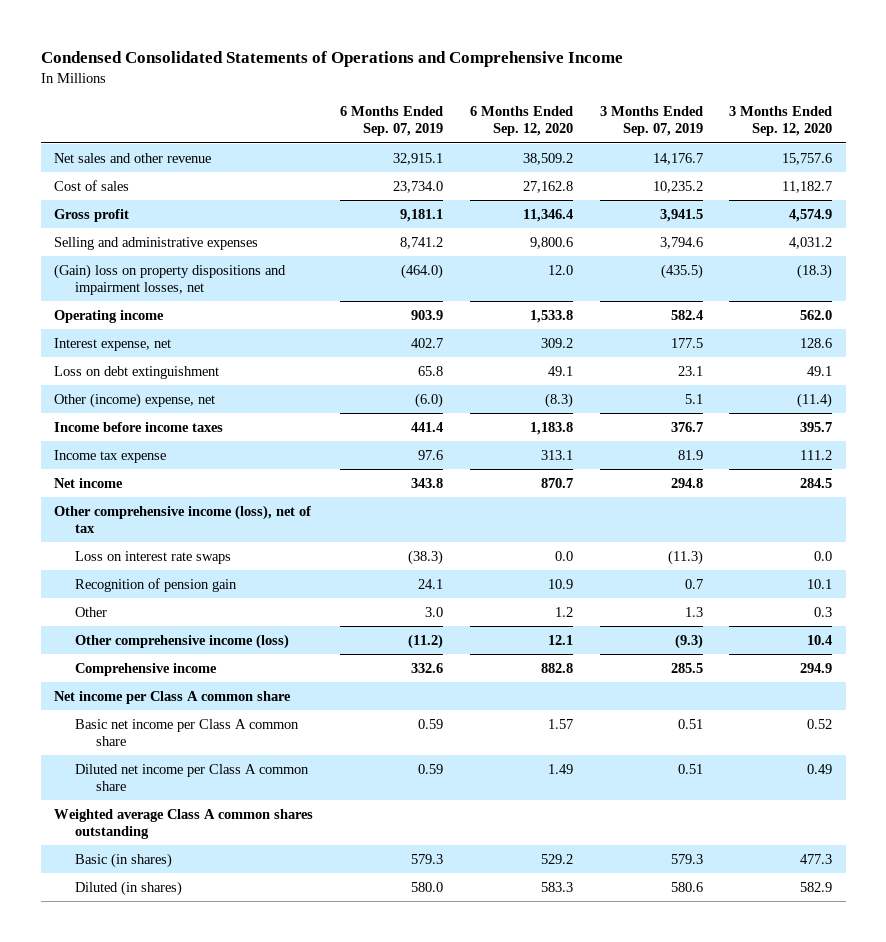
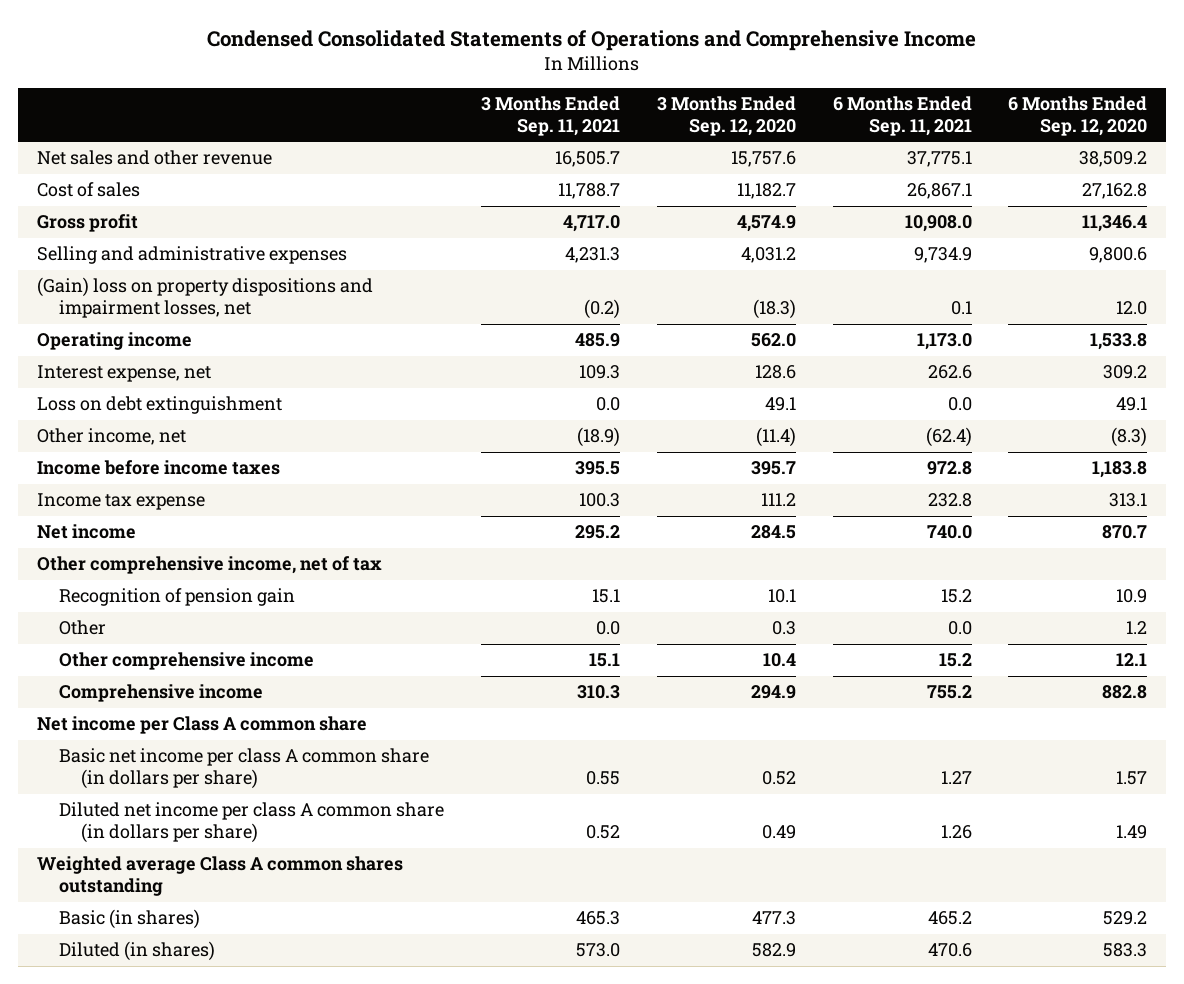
[339,106,443,137] 6 Months Ended Sep. 07, 2019 -> none
[599,106,703,137] 3 Months Ended Sep. 07, 2019 -> none
none -> [480,96,620,136] 3 Months Ended Sep. 11, 2021
none -> [832,96,972,136] 6 Months Ended Sep. 11, 2021
[54,392,216,408] Other (income) expense, net -> [36,428,186,446] Other income, net
[75,550,232,564] Loss on interest rate swaps -> none
[54,504,312,533] Other comprehensive income (loss), net of tax -> [36,556,382,575] Other comprehensive income, net of tax
[75,633,290,649] Other comprehensive income (loss) -> [59,652,315,671] Other comprehensive income
[75,718,300,746] Basic net income per Class A common share -> [59,748,430,790] Basic net income per class A common share (in dollars per share)
[75,763,310,791] Diluted net income per Class A common share -> [59,802,445,844] Diluted net income per class A common share (in dollars per share)

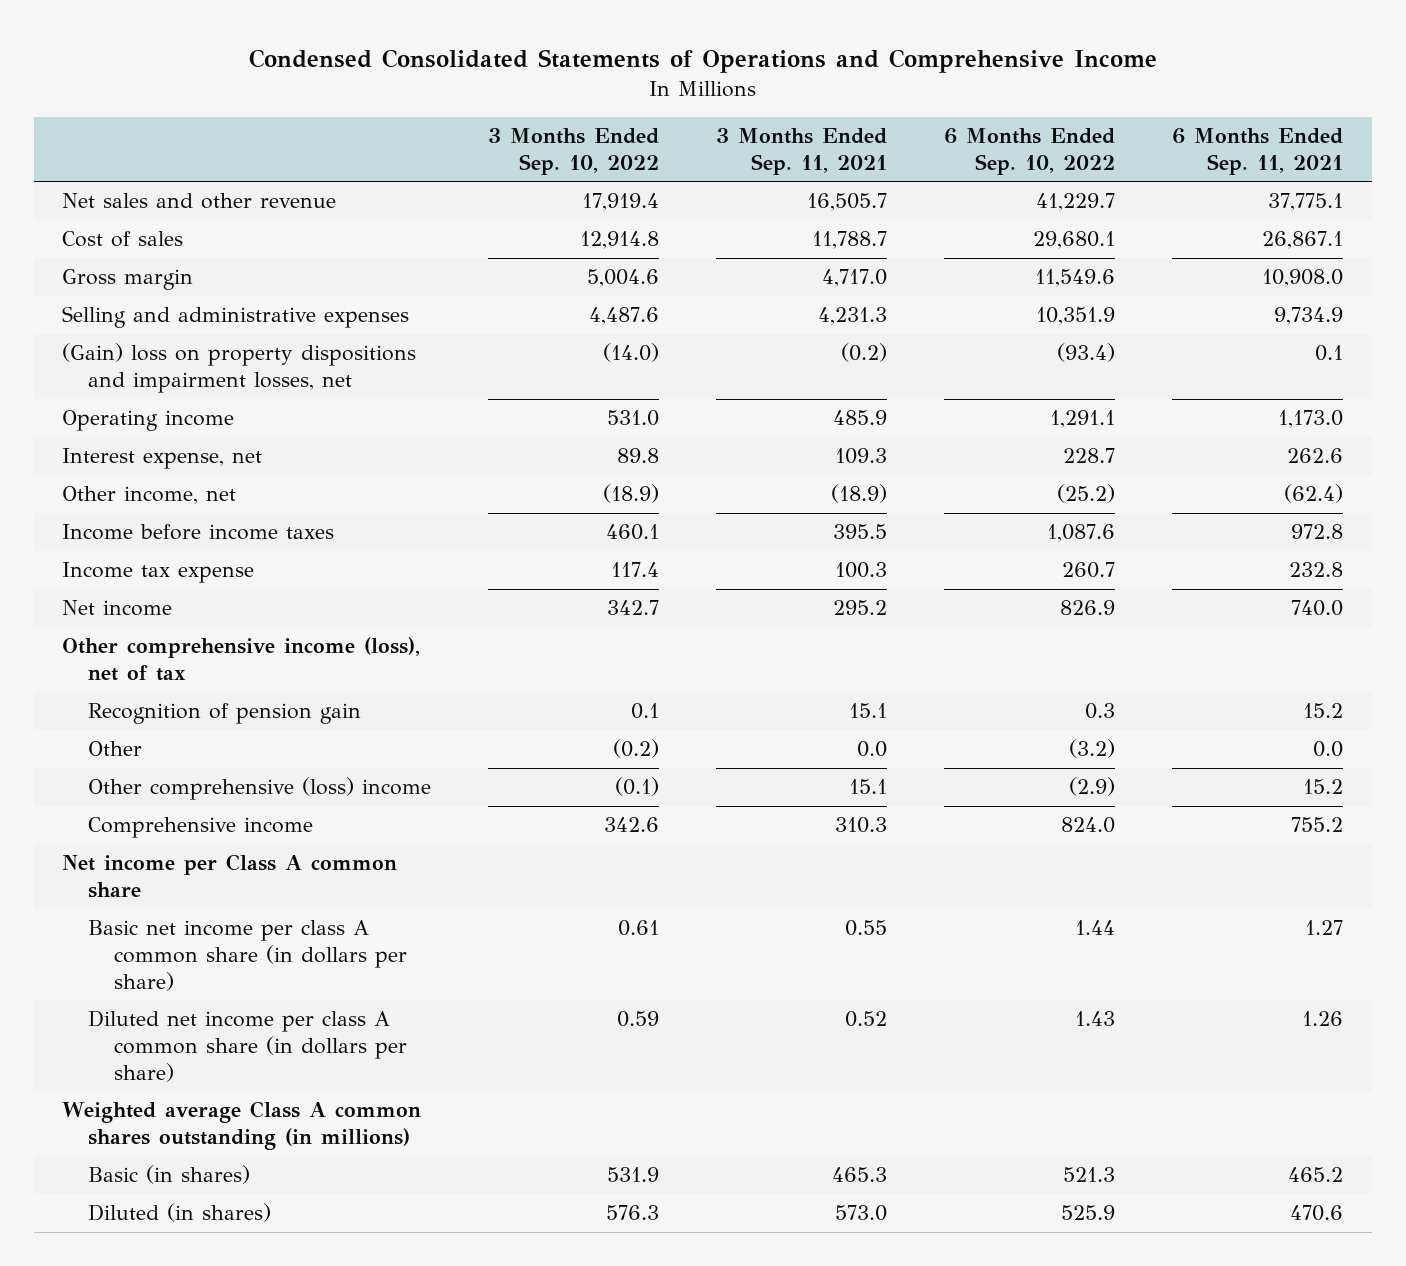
[656,96,796,136] 3 Months Ended Sep. 12, 2020 -> none
[1008,96,1148,136] 6 Months Ended Sep. 12, 2020 -> none
none -> [488,128,660,176] 3 Months Ended Sep. 10, 2022
none -> [944,128,1116,176] 6 Months Ended Sep. 10, 2022
[36,214,138,233] Gross profit -> [62,269,194,291] Gross margin
[36,396,282,415] Loss on debt extinguishment -> none
[36,556,382,575] Other comprehensive income, net of tax -> [62,637,421,682] Other comprehensive income (loss), net of tax
[59,652,315,671] Other comprehensive income -> [87,777,431,801] Other comprehensive (loss) income
[36,856,403,897] Weighted average Class A common shares outstanding -> [62,1101,422,1151] Weighted average Class A common shares outstanding (in millions)

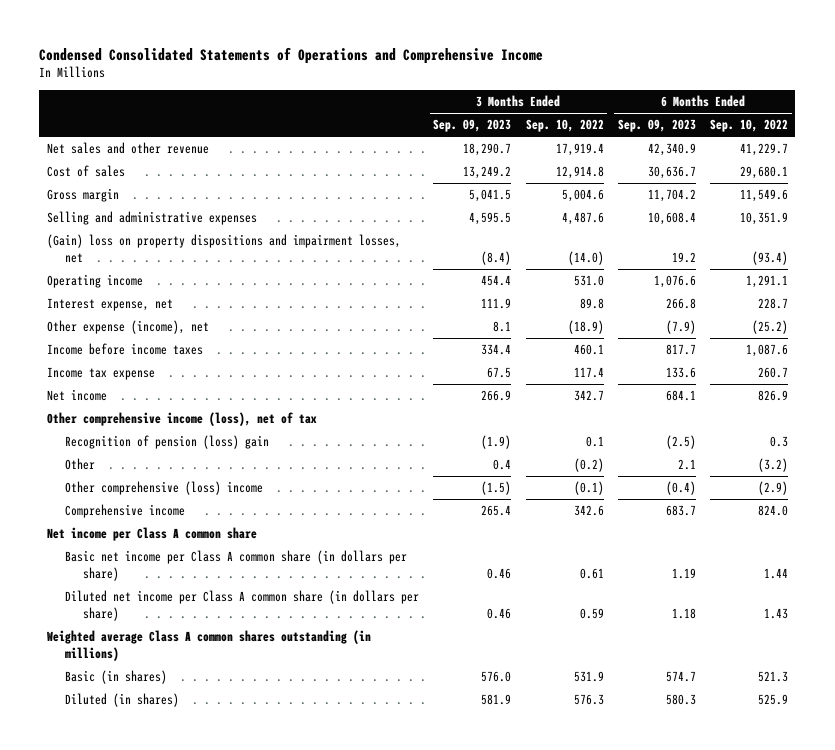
[716,128,888,176] 3 Months Ended Sep. 11, 2021 -> none
[1172,128,1344,176] 6 Months Ended Sep. 11, 2021 -> none
none -> [433,119,512,133] Sep. 09, 2023
none -> [617,119,696,133] Sep. 09, 2023
[62,486,237,505] Other income, net -> [46,320,209,335] Other expense (income), net
[87,703,361,725] Recognition of pension gain -> [64,435,269,450] Recognition of pension (loss) gain
[87,920,407,992] Basic net income per class A common share (in dollars per share) -> [64,550,407,581] Basic net income per Class A common share (in dollars per share)
[87,1010,407,1083] Diluted net income per class A common share (in dollars per share) -> [64,590,419,621] Diluted net income per Class A common share (in dollars per share)

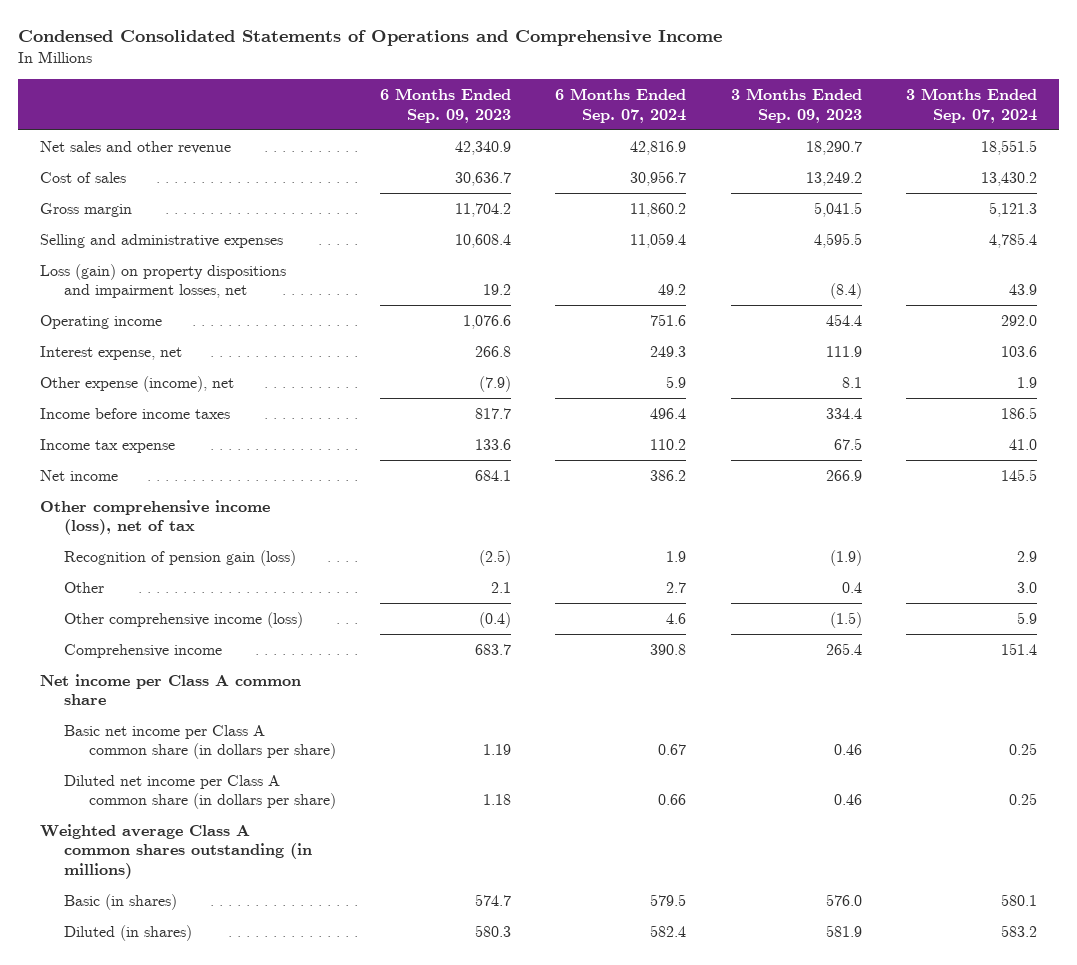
[525,119,604,133] Sep. 10, 2022 -> none
[710,119,789,133] Sep. 10, 2022 -> none
none -> [555,87,687,123] 6 Months Ended Sep. 07, 2024
none -> [905,87,1037,123] 3 Months Ended Sep. 07, 2024
[46,234,401,263] (Gain) loss on property dispositions and impairment losses, net -> [39,263,286,299] Loss (gain) on property dispositions and impairment losses, net
[64,435,269,450] Recognition of pension (loss) gain -> [64,549,297,566] Recognition of pension gain (loss)
[64,481,263,496] Other comprehensive (loss) income -> [64,611,304,628] Other comprehensive income (loss)

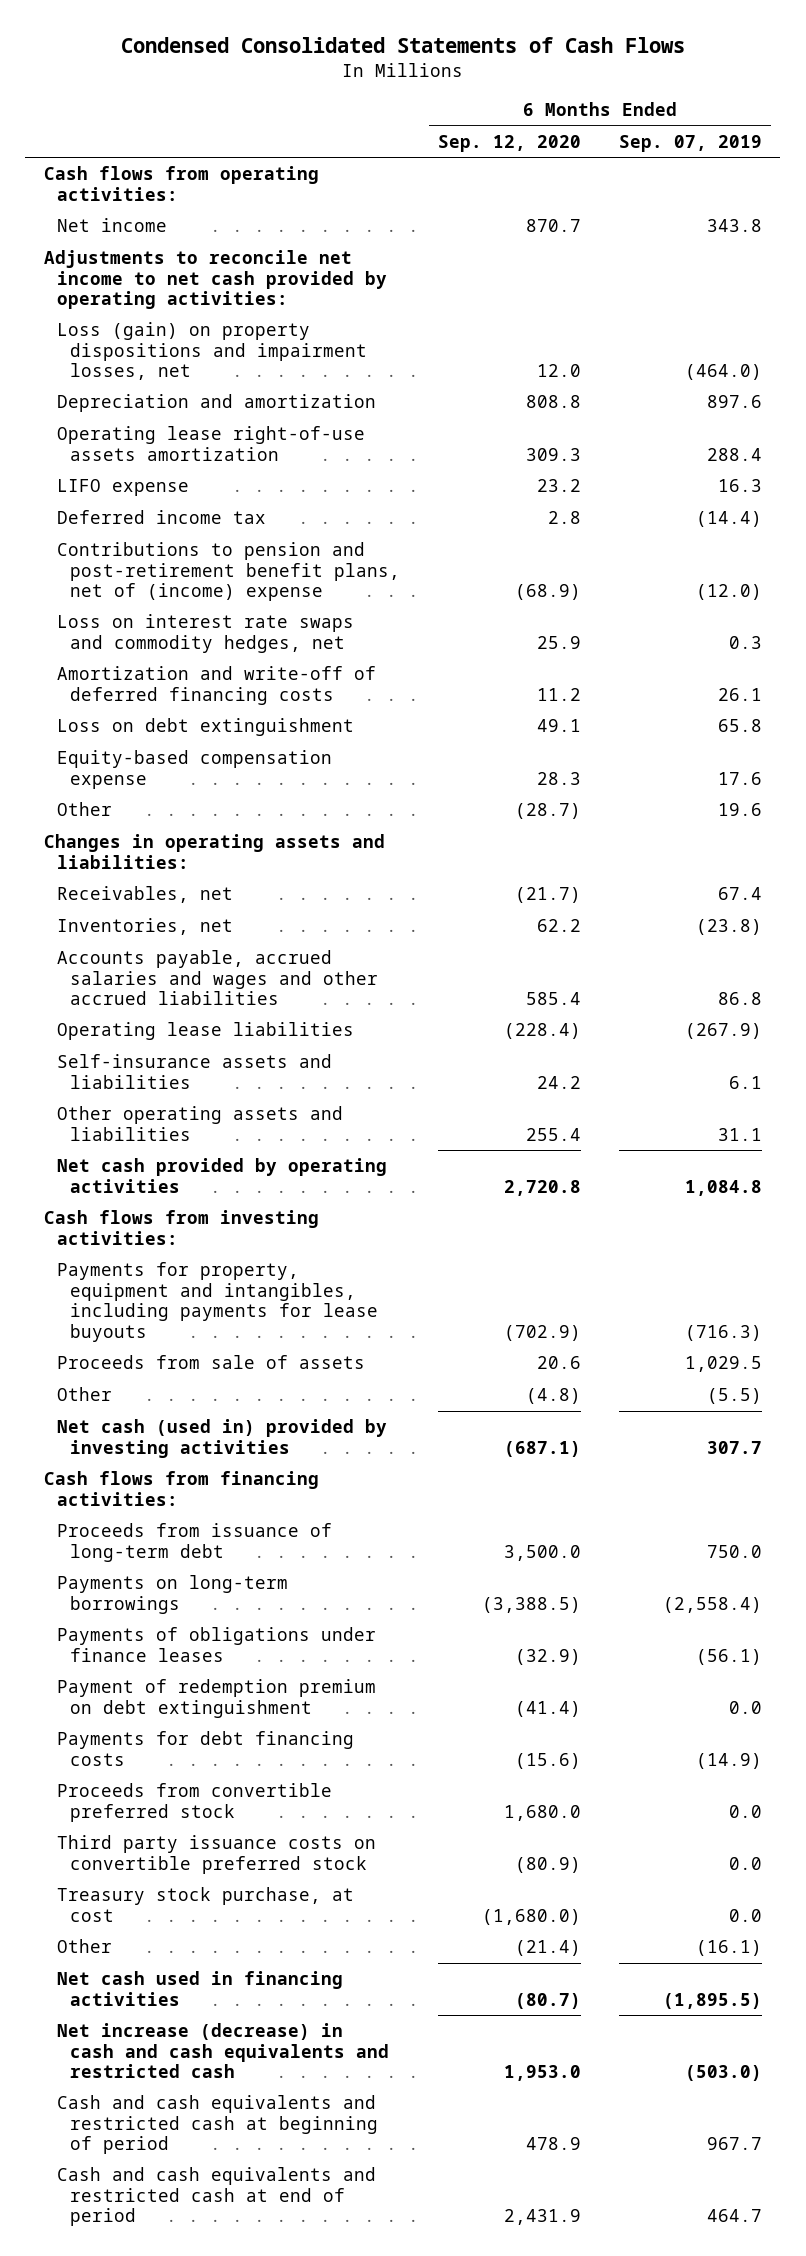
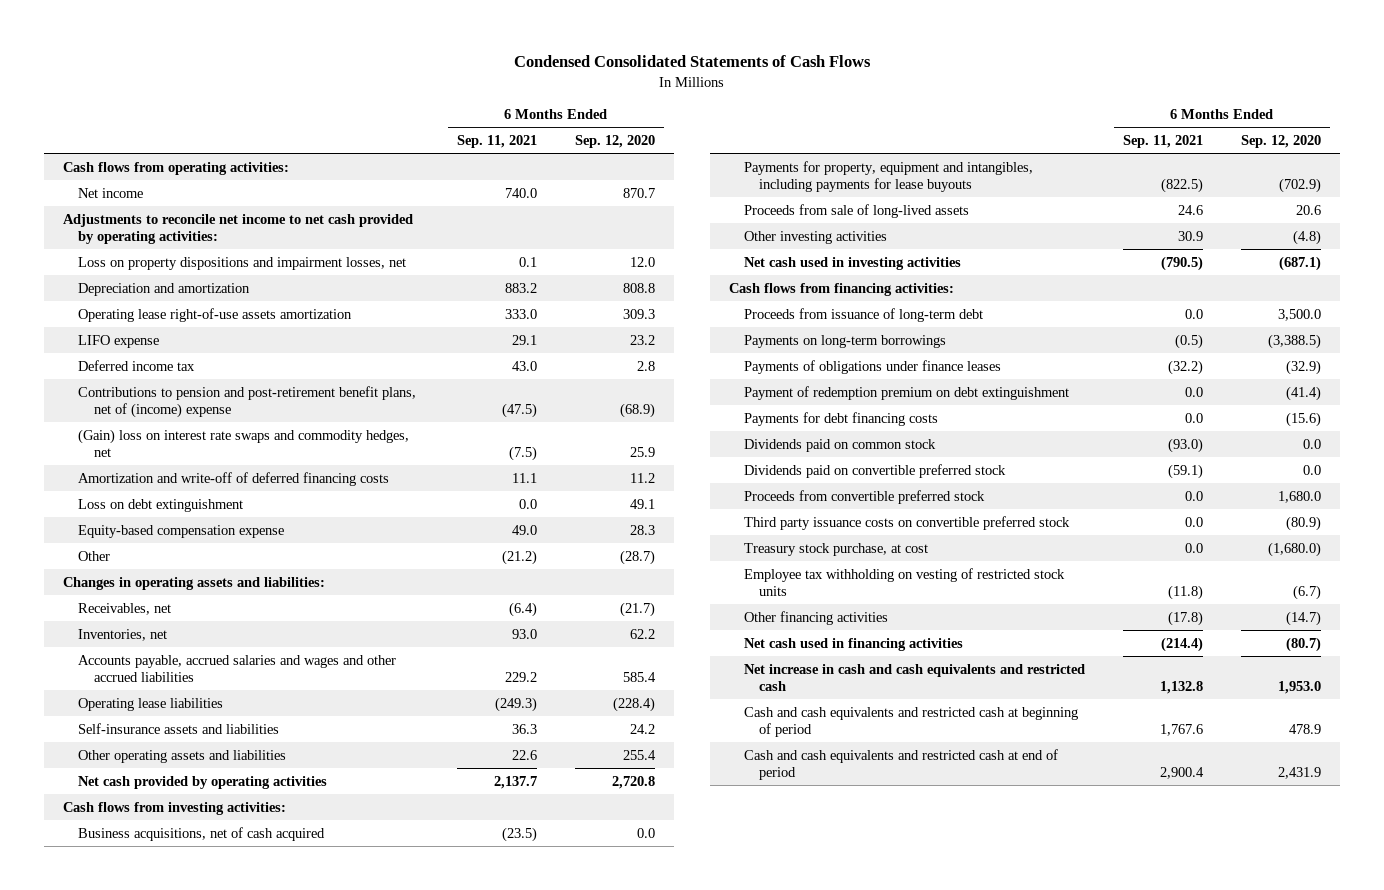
[618,134,762,152] Sep. 07, 2019 -> none
none -> [457,134,538,148] Sep. 11, 2021
[57,322,368,381] Loss (gain) on property dispositions and impairment losses, net -> [78,256,407,270] Loss on property dispositions and impairment losses, net
[57,614,355,653] Loss on interest rate swaps and commodity hedges, net -> [78,428,410,457] (Gain) loss on interest rate swaps and commodity hedges, net
none -> [78,826,326,841] Business acquisitions, net of cash acquired
[57,1355,366,1370] Proceeds from sale of assets -> [744,203,970,218] Proceeds from sale of long-lived assets
[57,1387,113,1402] Other -> [744,230,888,244] Other investing activities
[57,1419,388,1458] Net cash (used in) provided by investing activities -> [744,256,962,270] Net cash used in investing activities
none -> [744,438,937,452] Dividends paid on common stock
none -> [744,463,1007,478] Dividends paid on convertible preferred stock
none -> [744,567,1066,596] Employee tax withholding on vesting of restricted stock units
[57,1939,113,1954] Other -> [744,610,889,625] Other financing activities
[514,1940,581,1957] (21.4) -> [1285,610,1321,626] (14.7)
[57,2023,390,2079] Net increase (decrease) in cash and cash equivalents and restricted cash -> [744,663,1086,691] Net increase in cash and cash equivalents and restricted cash

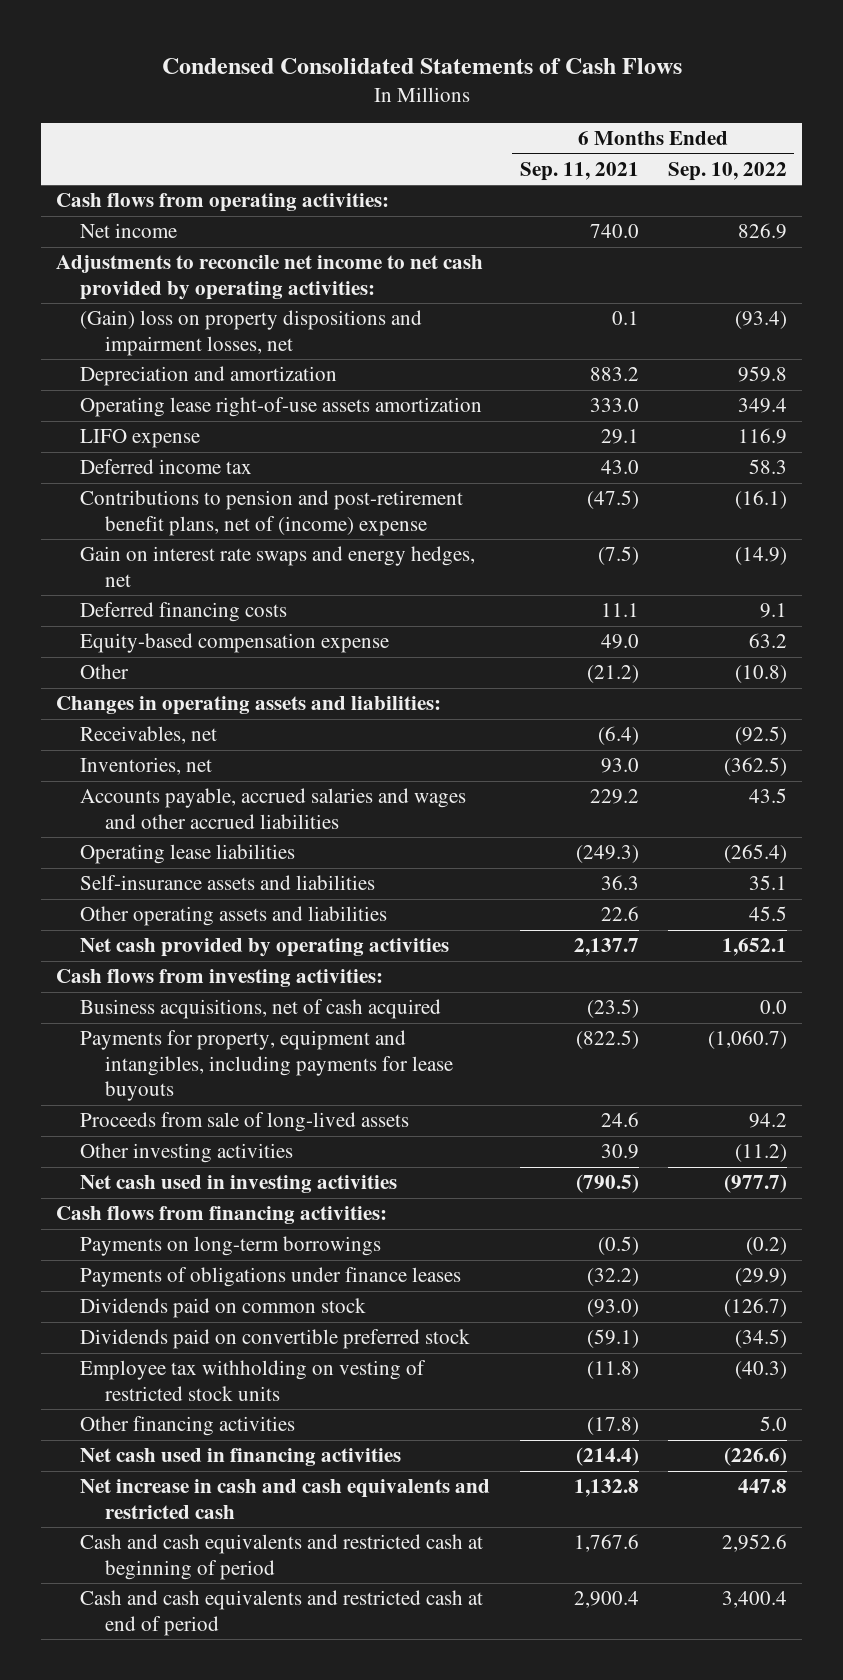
[575,134,656,148] Sep. 12, 2020 -> none
none -> [668,161,788,181] Sep. 10, 2022
[78,256,407,270] Loss on property dispositions and impairment losses, net -> [80,310,423,356] (Gain) loss on property dispositions and impairment losses, net
[78,498,244,512] Loss on debt extinguishment -> none
[78,428,410,457] (Gain) loss on interest rate swaps and commodity hedges, net -> [80,546,476,587] Gain on interest rate swaps and energy hedges, net
[78,471,390,486] Amortization and write-off of deferred financing costs -> [80,602,288,623] Deferred financing costs
[744,307,984,322] Proceeds from issuance of long-term debt -> none
[744,385,1070,400] Payment of redemption premium on debt extinguishment -> none
[744,411,939,426] Payments for debt financing costs -> none
[744,489,986,504] Proceeds from convertible preferred stock -> none
[744,515,1071,530] Third party issuance costs on convertible preferred stock -> none
[744,542,929,556] Treasury stock purchase, at cost -> none

